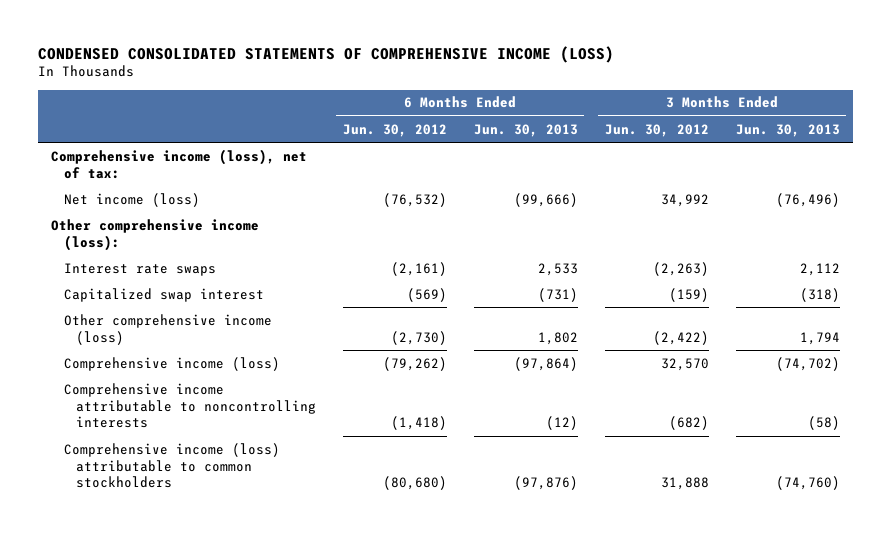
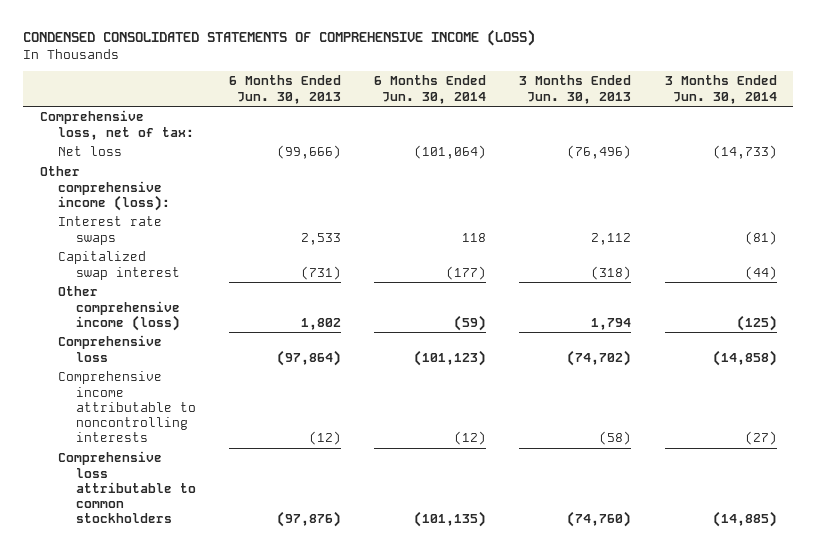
[342,123,447,137] Jun. 30, 2012 -> none
[604,123,709,137] Jun. 30, 2012 -> none
none -> [374,75,487,104] 6 Months Ended Jun. 30, 2014
none -> [664,75,777,104] 3 Months Ended Jun. 30, 2014
[51,148,308,179] Comprehensive income (loss), net of tax: -> [39,110,194,140] Comprehensive loss, net of tax:
[63,192,200,207] Net income (loss) -> [57,146,122,157] Net loss
[63,356,280,371] Comprehensive income (loss) -> [57,335,162,362] Comprehensive loss
[63,442,280,489] Comprehensive income (loss) attributable to common stockholders -> [57,451,196,524] Comprehensive loss attributable to common stockholders

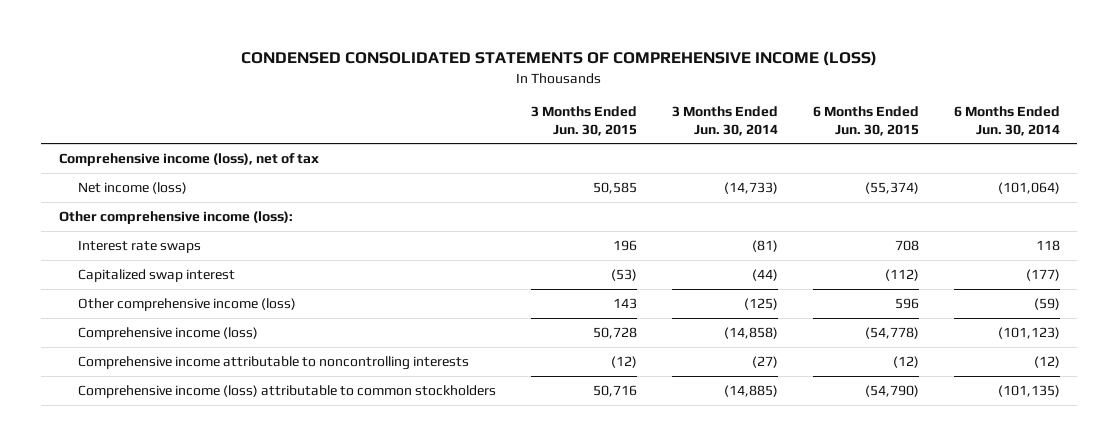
[229,75,342,104] 6 Months Ended Jun. 30, 2013 -> none
[519,75,632,104] 3 Months Ended Jun. 30, 2013 -> none
none -> [531,105,638,136] 3 Months Ended Jun. 30, 2015
none -> [812,105,919,136] 6 Months Ended Jun. 30, 2015
[39,110,194,140] Comprehensive loss, net of tax: -> [58,152,319,166] Comprehensive income (loss), net of tax
[57,146,122,157] Net loss -> [78,181,188,194] Net income (loss)
[57,335,162,362] Comprehensive loss -> [78,326,259,340] Comprehensive income (loss)
[57,451,196,524] Comprehensive loss attributable to common stockholders -> [78,384,497,398] Comprehensive income (loss) attributable to common stockholders

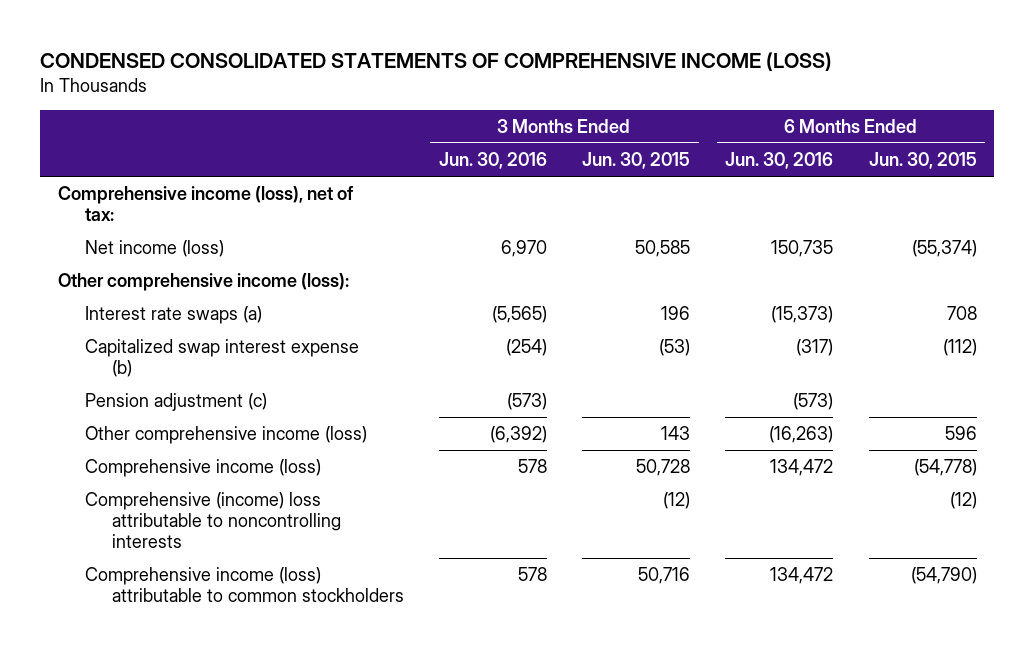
[671,105,778,136] 3 Months Ended Jun. 30, 2014 -> none
[953,105,1060,136] 6 Months Ended Jun. 30, 2014 -> none
none -> [438,152,547,170] Jun. 30, 2016
none -> [725,152,834,170] Jun. 30, 2016
[58,152,319,166] Comprehensive income (loss), net of tax -> [57,186,353,222] Comprehensive income (loss), net of tax:
[78,239,202,253] Interest rate swaps -> [84,306,262,325] Interest rate swaps (a)
[78,268,236,282] Capitalized swap interest -> [84,339,359,378] Capitalized swap interest expense (b)
none -> [84,393,267,412] Pension adjustment (c)
[78,355,470,370] Comprehensive income attributable to noncontrolling interests -> [84,492,341,548] Comprehensive (income) loss attributable to noncontrolling interests

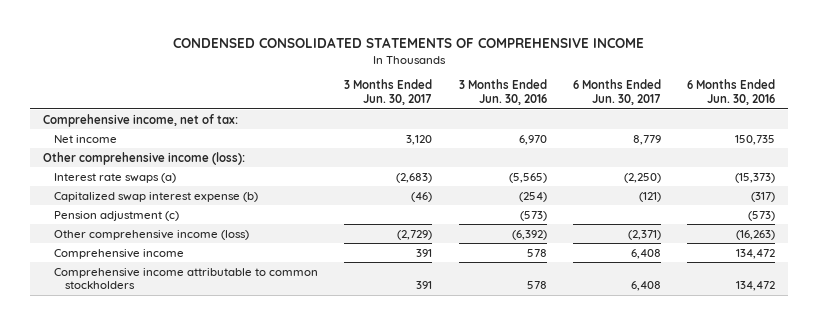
[40,51,833,71] CONDENSED CONSOLIDATED STATEMENTS OF COMPREHENSIVE INCOME (LOSS) -> [173,37,645,49] CONDENSED CONSOLIDATED STATEMENTS OF COMPREHENSIVE INCOME
[582,152,691,170] Jun. 30, 2015 -> none
[868,152,977,170] Jun. 30, 2015 -> none
none -> [344,79,433,106] 3 Months Ended Jun. 30, 2017
none -> [572,79,661,106] 6 Months Ended Jun. 30, 2017
[57,186,353,222] Comprehensive income (loss), net of tax: -> [43,113,239,127] Comprehensive income, net of tax:
[84,240,224,258] Net income (loss) -> [54,134,118,143] Net income
[84,492,341,548] Comprehensive (income) loss attributable to noncontrolling interests -> none
[84,459,321,478] Comprehensive income (loss) -> [54,248,185,259] Comprehensive income
[84,567,404,603] Comprehensive income (loss) attributable to common stockholders -> [54,267,319,290] Comprehensive income attributable to common stockholders

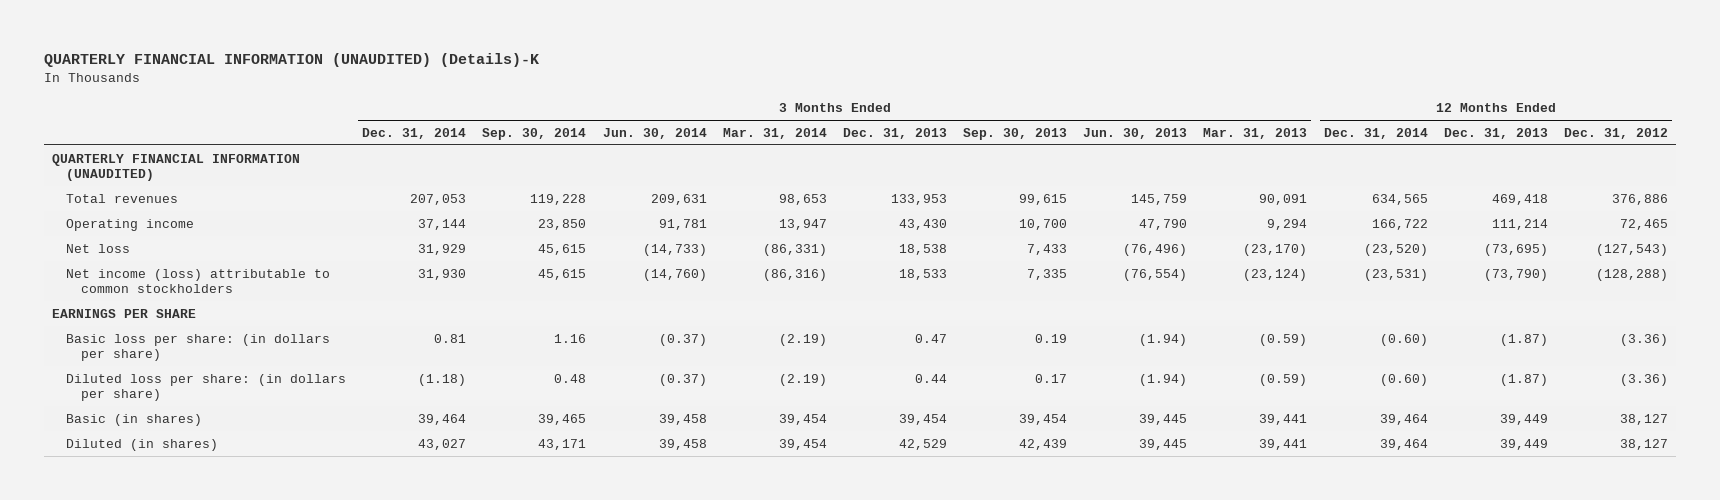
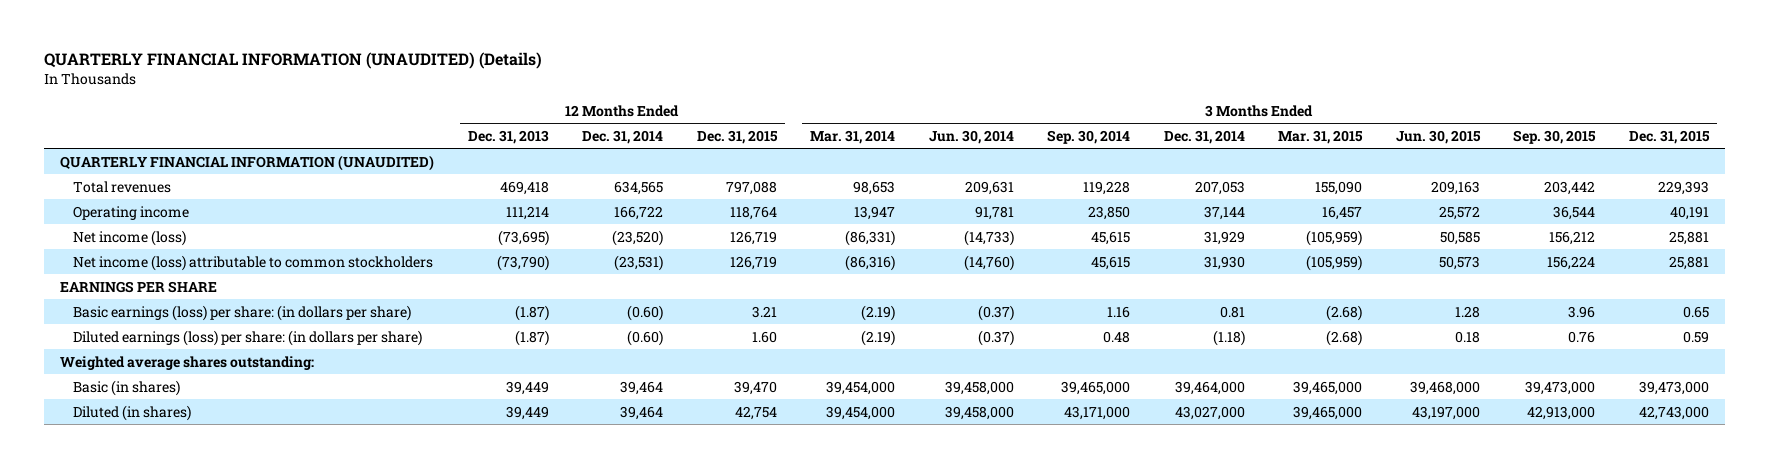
[43,53,539,68] QUARTERLY FINANCIAL INFORMATION (UNAUDITED) (Details)-K -> [43,52,542,70] QUARTERLY FINANCIAL INFORMATION (UNAUDITED) (Details)
[842,127,947,139] Dec. 31, 2013 -> none
[963,127,1068,140] Sep. 30, 2013 -> none
[1083,127,1188,139] Jun. 30, 2013 -> none
[1203,127,1308,139] Mar. 31, 2013 -> none
[1563,127,1668,139] Dec. 31, 2012 -> none
none -> [696,129,778,144] Dec. 31, 2015
none -> [1278,129,1364,144] Mar. 31, 2015
none -> [1395,129,1481,144] Jun. 30, 2015
none -> [1513,129,1597,144] Sep. 30, 2015
none -> [1628,129,1710,144] Dec. 31, 2015
[66,243,131,253] Net loss -> [73,229,187,246] Net income (loss)
[66,333,331,362] Basic loss per share: (in dollars per share) -> [73,304,412,321] Basic earnings (loss) per share: (in dollars per share)
[66,373,347,402] Diluted loss per share: (in dollars per share) -> [73,329,423,346] Diluted earnings (loss) per share: (in dollars per share)
none -> [60,355,315,370] Weighted average shares outstanding:
[418,413,467,425] 39,464 -> [1174,380,1245,395] 39,464,000
[538,413,587,425] 39,465 -> [1061,380,1131,395] 39,465,000
[658,413,707,425] 39,458 -> [944,380,1014,395] 39,458,000
[778,413,827,425] 39,454 -> [826,380,896,395] 39,454,000
[418,438,467,450] 43,027 -> [1174,405,1245,420] 43,027,000
[538,438,587,450] 43,171 -> [1064,405,1131,420] 43,171,000
[658,438,707,450] 39,458 -> [944,405,1014,420] 39,458,000
[778,438,827,450] 39,454 -> [826,405,896,420] 39,454,000

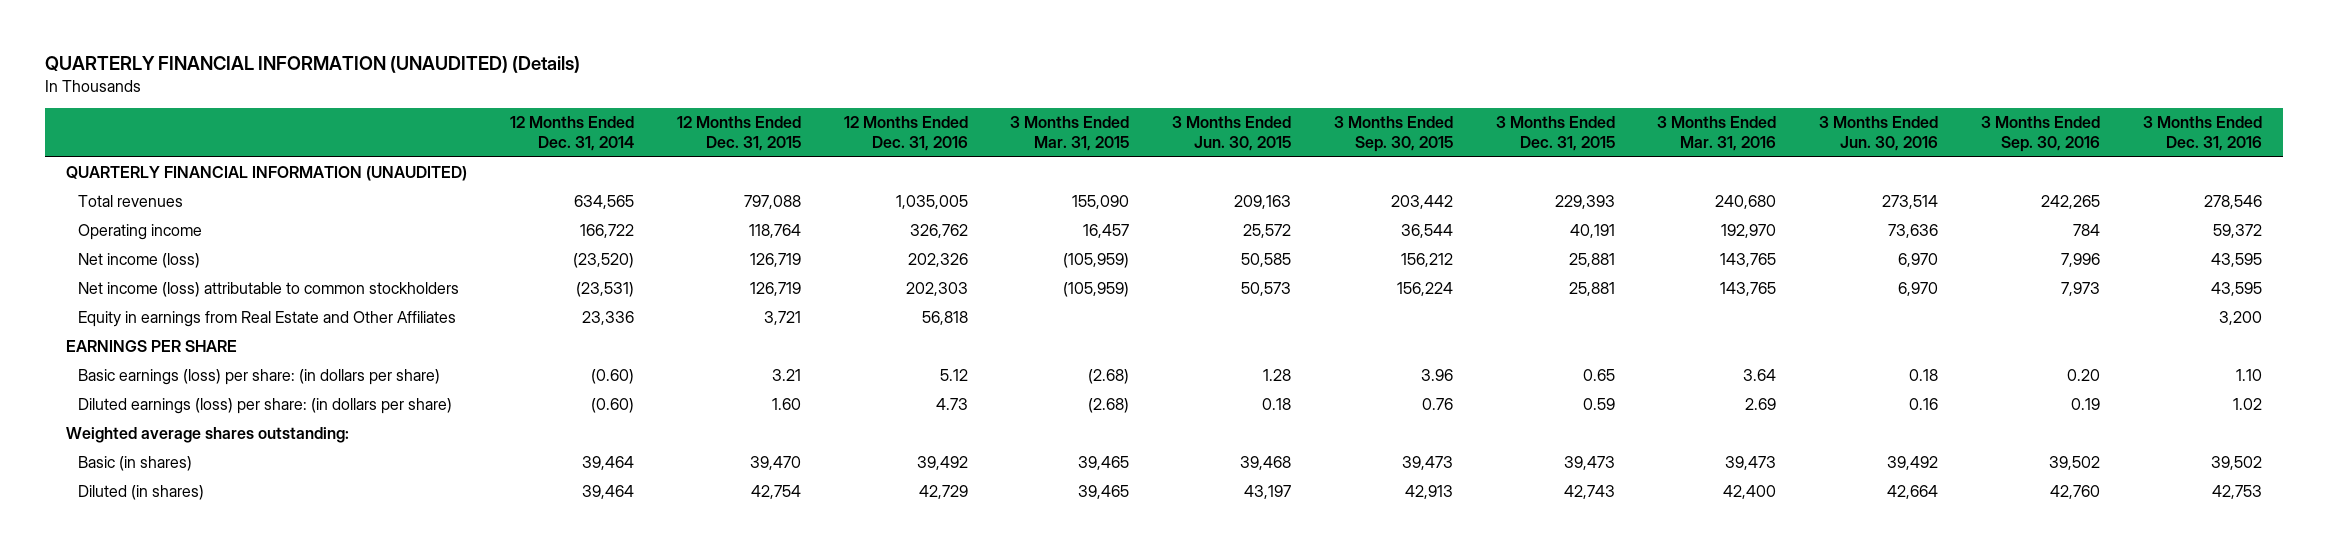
[467,129,549,144] Dec. 31, 2013 -> none
[810,129,896,144] Mar. 31, 2014 -> none
[928,129,1014,144] Jun. 30, 2014 -> none
[1047,129,1131,144] Sep. 30, 2014 -> none
[1163,129,1245,144] Dec. 31, 2014 -> none
none -> [843,116,968,152] 12 Months Ended Dec. 31, 2016
none -> [1657,116,1777,152] 3 Months Ended Mar. 31, 2016
none -> [1819,116,1939,152] 3 Months Ended Jun. 30, 2016
none -> [1981,116,2101,153] 3 Months Ended Sep. 30, 2016
none -> [2142,116,2262,152] 3 Months Ended Dec. 31, 2016
none -> [78,311,457,328] Equity in earnings from Real Estate and Other Affiliates
[1293,380,1363,395] 39,465,000 -> [1078,456,1130,471] 39,465
[1409,380,1480,395] 39,468,000 -> [1240,456,1292,471] 39,468
[1525,380,1596,395] 39,473,000 -> [1401,456,1453,471] 39,473
[1638,380,1709,395] 39,473,000 -> [1563,456,1615,471] 39,473
[1293,405,1363,420] 39,465,000 -> [1078,485,1130,500] 39,465
[1411,405,1480,420] 43,197,000 -> [1244,485,1292,500] 43,197
[1527,405,1596,420] 42,913,000 -> [1404,485,1453,500] 42,913
[1638,405,1709,420] 42,743,000 -> [1563,485,1615,500] 42,743

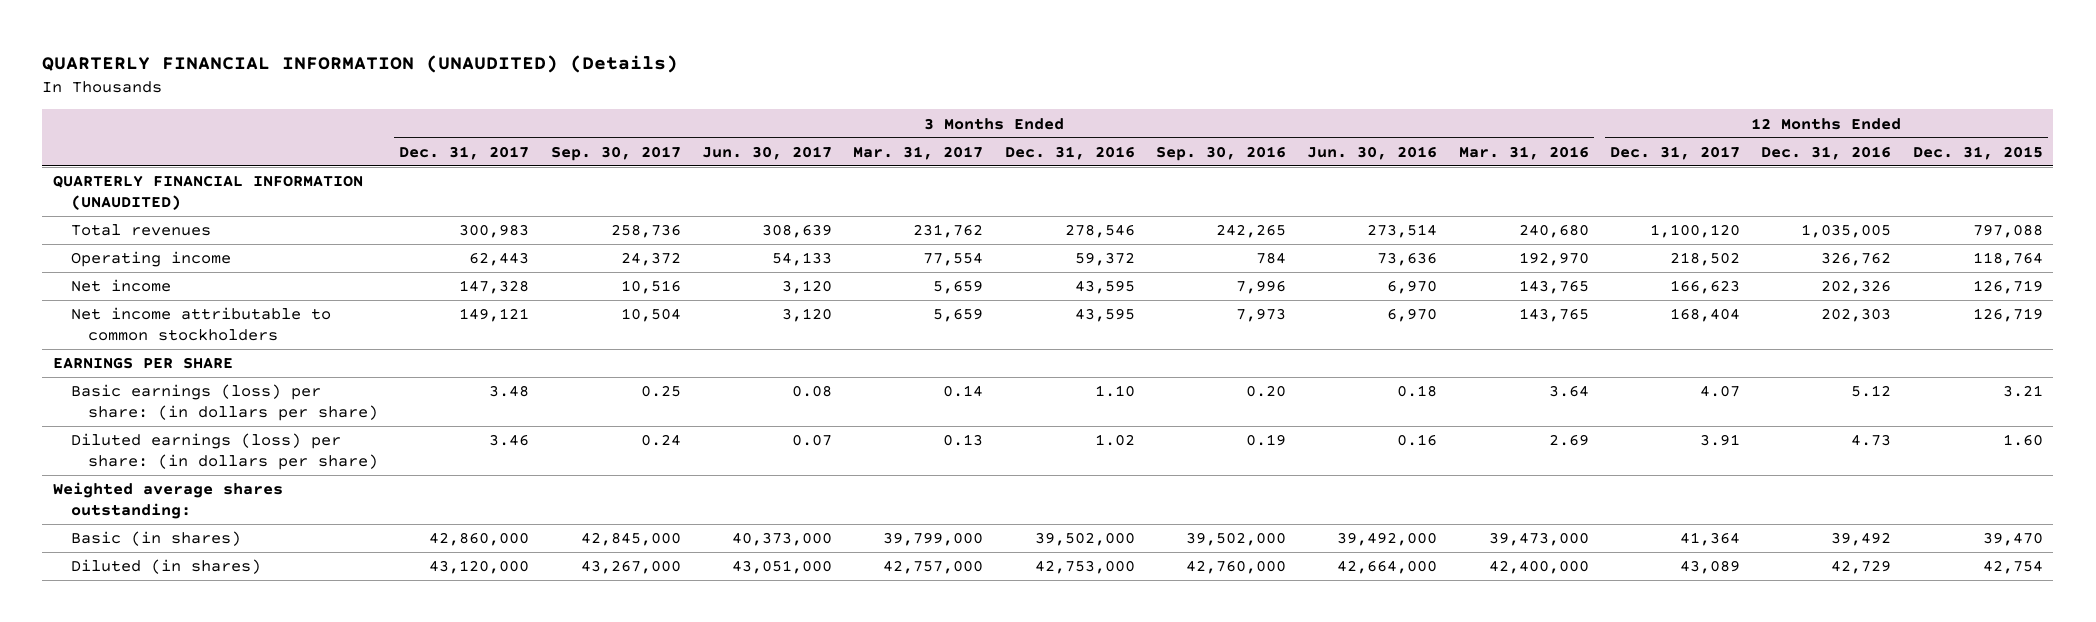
[509,116,634,152] 12 Months Ended Dec. 31, 2014 -> none
[1010,116,1130,152] 3 Months Ended Mar. 31, 2015 -> none
[1172,116,1292,152] 3 Months Ended Jun. 30, 2015 -> none
[1333,116,1453,153] 3 Months Ended Sep. 30, 2015 -> none
[1495,116,1615,152] 3 Months Ended Dec. 31, 2015 -> none
none -> [399,145,530,160] Dec. 31, 2017
none -> [550,145,681,161] Sep. 30, 2017
none -> [702,145,833,160] Jun. 30, 2017
none -> [853,145,984,160] Mar. 31, 2017
none -> [1610,145,1741,160] Dec. 31, 2017
[78,311,457,328] Equity in earnings from Real Estate and Other Affiliates -> none
[78,253,201,269] Net income (loss) -> [70,279,171,293] Net income
[78,282,460,298] Net income (loss) attributable to common stockholders -> [70,307,331,341] Net income attributable to common stockholders
[1725,456,1777,471] 39,473 -> [1488,532,1589,547] 39,473,000
[1887,456,1939,471] 39,492 -> [1337,532,1438,547] 39,492,000
[2049,456,2101,471] 39,502 -> [1186,532,1287,547] 39,502,000
[2210,456,2262,471] 39,502 -> [1034,532,1135,547] 39,502,000
[1723,485,1777,500] 42,400 -> [1488,560,1589,575] 42,400,000
[1887,485,1939,500] 42,664 -> [1337,560,1438,575] 42,664,000
[2050,485,2101,500] 42,760 -> [1186,560,1287,575] 42,760,000
[2211,485,2262,500] 42,753 -> [1034,560,1135,575] 42,753,000

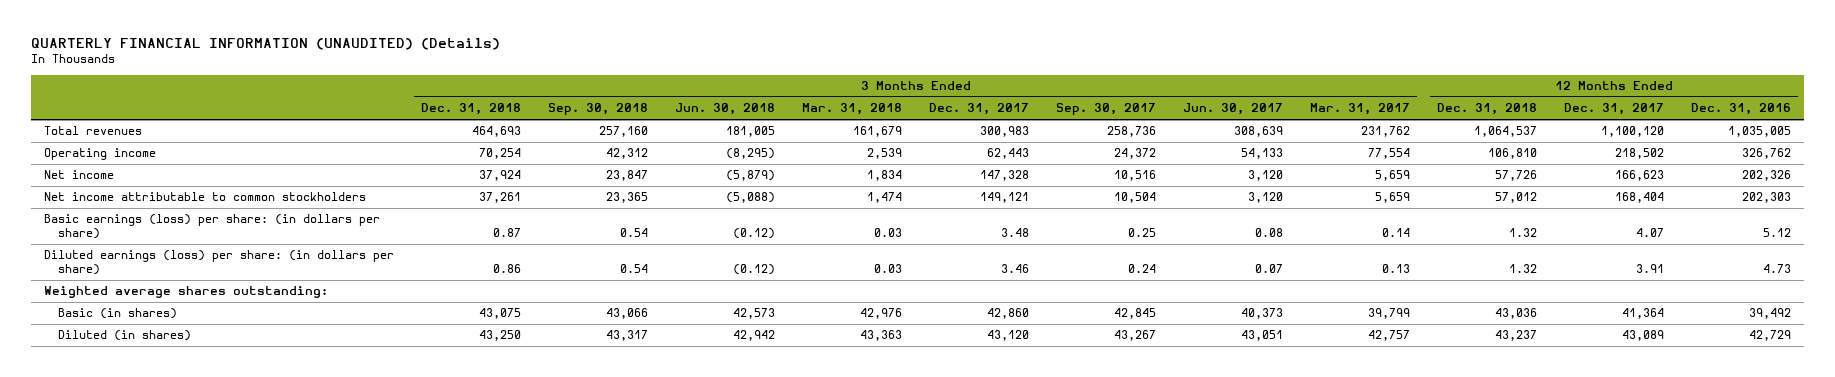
[1004,145,1135,160] Dec. 31, 2016 -> none
[1156,145,1287,161] Sep. 30, 2016 -> none
[1307,145,1438,160] Jun. 30, 2016 -> none
[1458,145,1589,160] Mar. 31, 2016 -> none
[1912,145,2043,160] Dec. 31, 2015 -> none
none -> [421,103,522,116] Dec. 31, 2018
none -> [548,103,649,116] Sep. 30, 2018
none -> [675,103,776,116] Jun. 30, 2018
none -> [802,103,903,116] Mar. 31, 2018
none -> [1436,103,1537,116] Dec. 31, 2018
[53,175,364,210] QUARTERLY FINANCIAL INFORMATION (UNAUDITED) -> none
[53,357,234,370] EARNINGS PER SHARE -> none
[429,532,530,547] 42,860,000 -> [987,308,1030,320] 42,860
[580,532,681,547] 42,845,000 -> [1113,308,1156,320] 42,845
[732,532,833,547] 40,373,000 -> [1240,308,1283,320] 40,373
[883,532,984,547] 39,799,000 -> [1367,308,1410,320] 39,799
[429,560,530,575] 43,120,000 -> [987,330,1030,342] 43,120
[580,560,681,575] 43,267,000 -> [1113,330,1156,342] 43,267
[732,560,833,575] 43,051,000 -> [1240,330,1283,342] 43,051
[883,560,984,575] 42,757,000 -> [1367,330,1410,342] 42,757

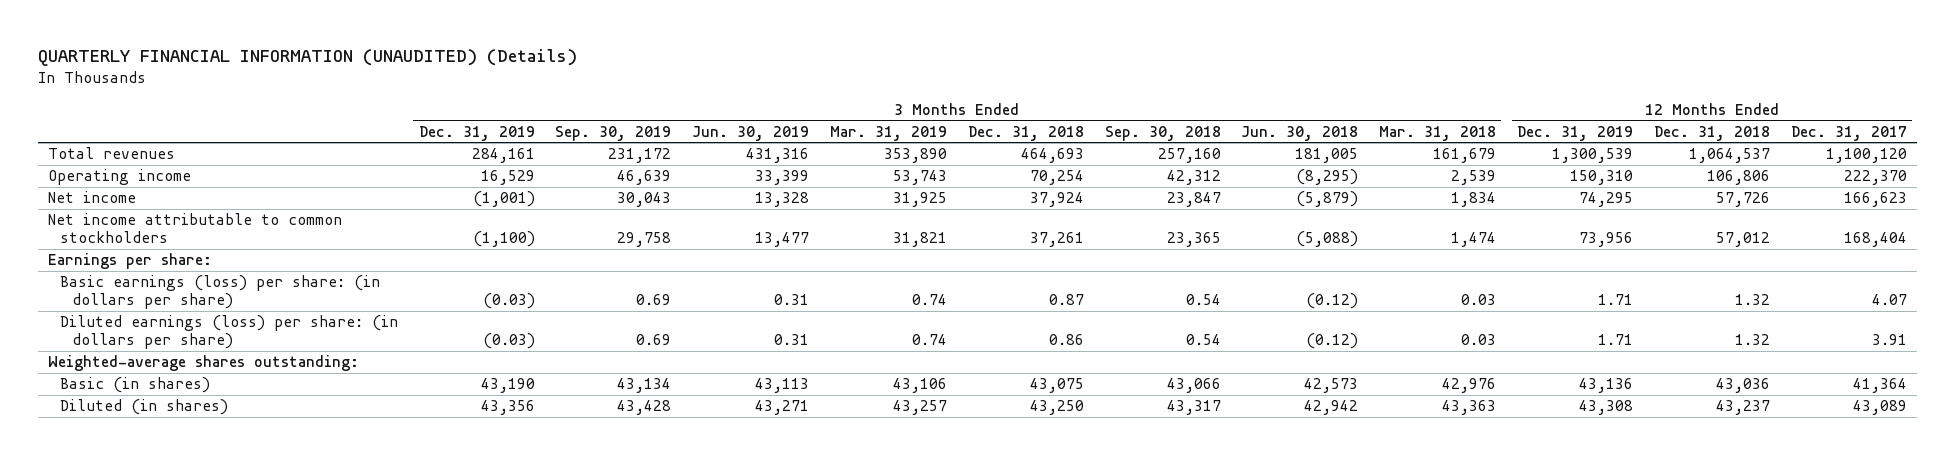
[929,103,1030,116] Dec. 31, 2017 -> none
[1055,103,1156,116] Sep. 30, 2017 -> none
[1182,103,1283,116] Jun. 30, 2017 -> none
[1309,103,1410,116] Mar. 31, 2017 -> none
[1690,103,1791,116] Dec. 31, 2016 -> none
none -> [418,125,535,141] Dec. 31, 2019
none -> [555,125,672,141] Sep. 30, 2019
none -> [692,125,810,141] Jun. 30, 2019
none -> [829,125,947,141] Mar. 31, 2019
none -> [1517,125,1634,141] Dec. 31, 2019
[1487,148,1537,160] 106,810 -> [1706,170,1770,186] 106,806
[1614,148,1664,160] 218,502 -> [1843,170,1907,186] 222,370
none -> [47,253,212,270] Earnings per share:
[44,286,329,299] Weighted average shares outstanding: -> [47,355,359,372] Weighted-average shares outstanding:

